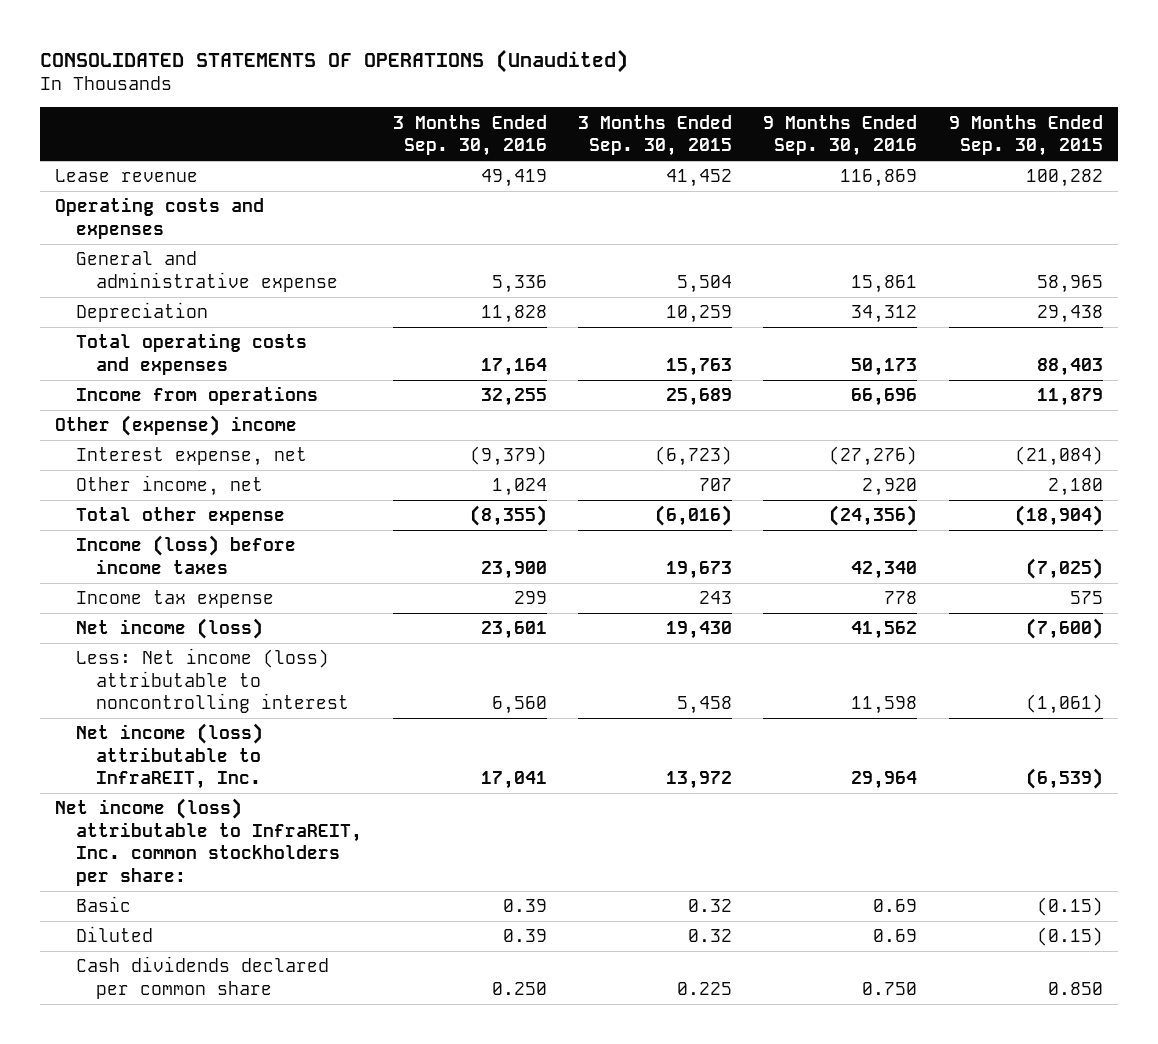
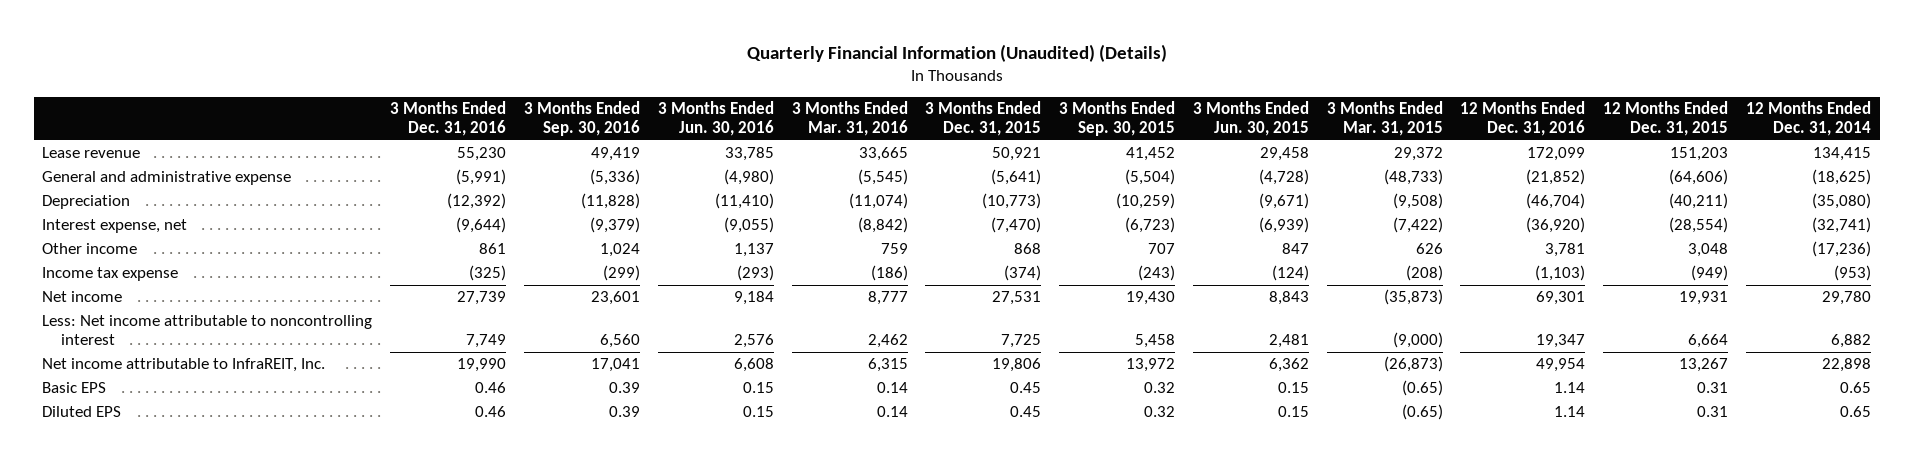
[39,48,628,73] CONSOLIDATED STATEMENTS OF OPERATIONS (Unaudited) -> [746,43,1167,62] Quarterly Financial Information (Unaudited) (Details)
[763,114,918,157] 9 Months Ended Sep. 30, 2016 -> none
[948,114,1103,157] 9 Months Ended Sep. 30, 2015 -> none
none -> [390,101,507,137] 3 Months Ended Dec. 31, 2016
none -> [657,101,774,137] 3 Months Ended Jun. 30, 2016
none -> [791,101,908,137] 3 Months Ended Mar. 31, 2016
none -> [925,101,1042,137] 3 Months Ended Dec. 31, 2015
none -> [1192,101,1309,137] 3 Months Ended Jun. 30, 2015
none -> [1326,101,1443,137] 3 Months Ended Mar. 31, 2015
none -> [1460,101,1586,137] 12 Months Ended Dec. 31, 2016
none -> [1603,101,1729,137] 12 Months Ended Dec. 31, 2015
none -> [1745,101,1871,137] 12 Months Ended Dec. 31, 2014
[55,197,265,239] Operating costs and expenses -> none
[75,333,307,375] Total operating costs and expenses -> none
[75,386,318,406] Income from operations -> none
[55,415,298,437] Other (expense) income -> none
[491,274,547,293] 5,336 -> [589,169,640,186] (5,336)
[677,274,733,293] 5,504 -> [1125,169,1176,186] (5,504)
[480,305,547,324] 11,828 -> [580,193,640,210] (11,828)
[666,305,733,324] 10,259 -> [1116,193,1176,210] (10,259)
[75,507,285,526] Total other expense -> none
[75,535,296,574] Income (loss) before income taxes -> none
[55,798,362,886] Net income (loss) attributable to InfraREIT, Inc. common stockholders per share: -> none
[75,956,329,999] Cash dividends declared per common share -> none
[75,475,263,497] Other income, net -> [42,243,138,255] Other income
[513,591,547,605] 299 -> [602,265,640,282] (299)
[699,591,733,605] 243 -> [1138,265,1176,282] (243)
[75,618,263,640] Net income (loss) -> [42,291,123,303] Net income
[75,648,350,714] Less: Net income (loss) attributable to noncontrolling interest -> [42,315,373,345] Less: Net income attributable to noncontrolling interest
[75,723,263,790] Net income (loss) attributable to InfraREIT, Inc. -> [42,358,326,373] Net income attributable to InfraREIT, Inc.
[75,896,131,913] Basic -> [42,382,107,394] Basic EPS
[75,926,153,943] Diluted -> [42,406,122,418] Diluted EPS

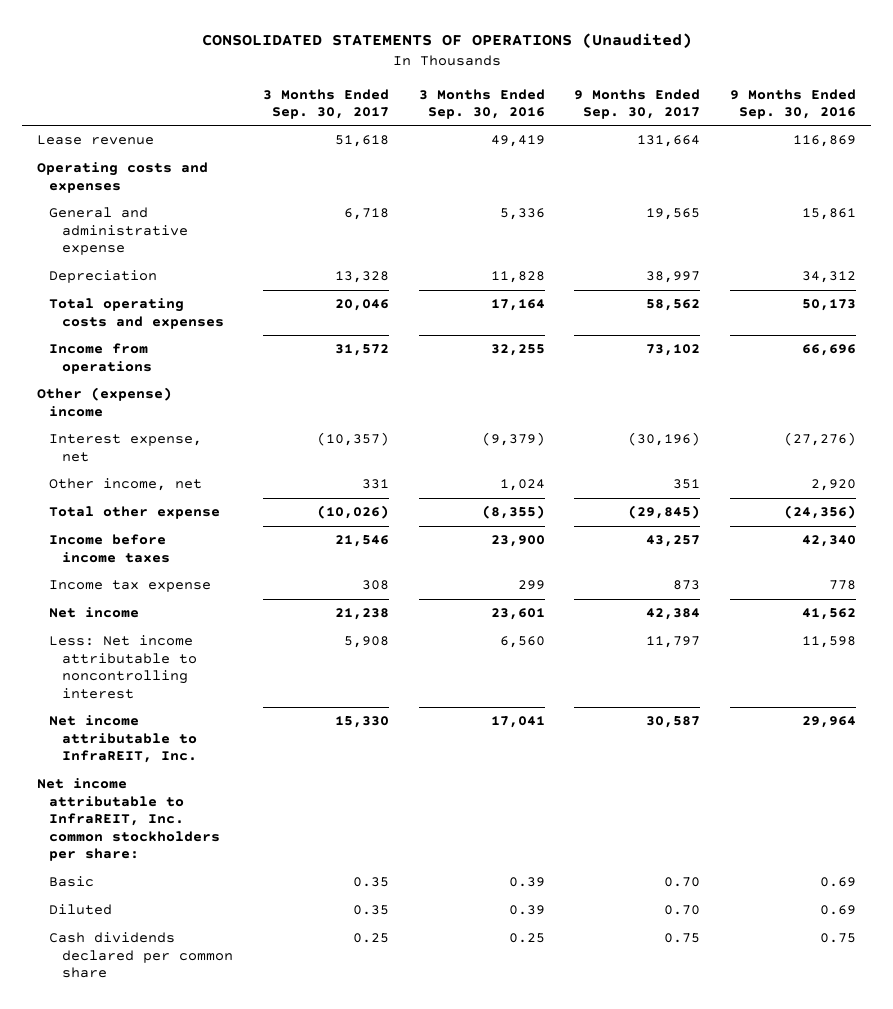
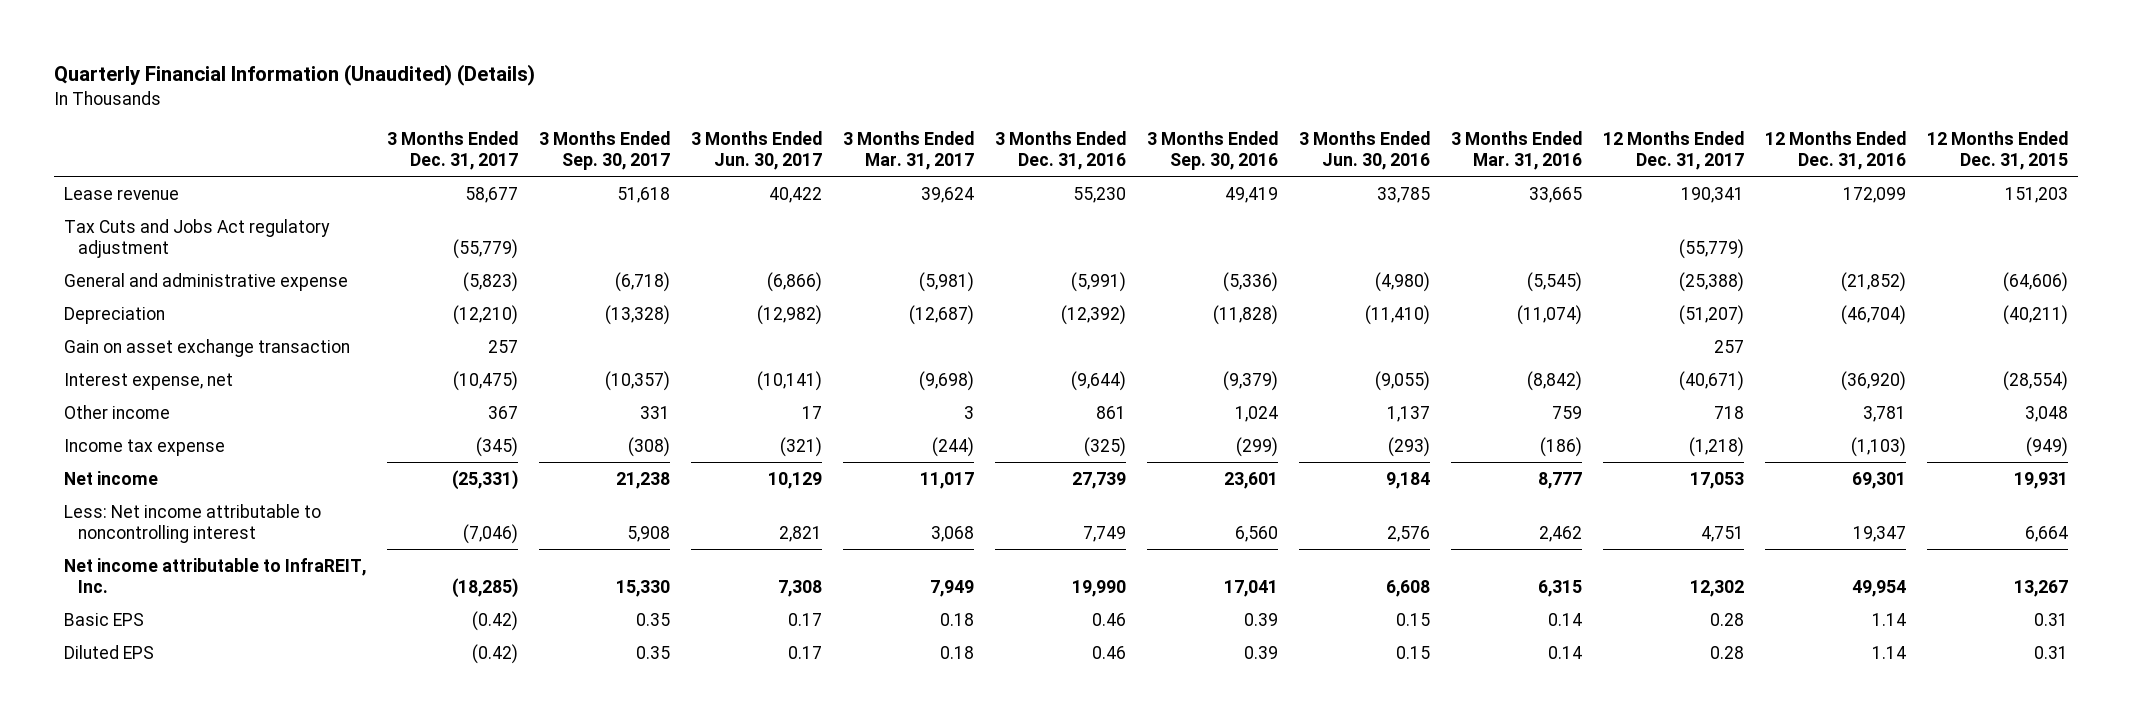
[201,33,692,49] CONSOLIDATED STATEMENTS OF OPERATIONS (Unaudited) -> [54,64,536,87] Quarterly Financial Information (Unaudited) (Details)
[574,88,701,120] 9 Months Ended Sep. 30, 2017 -> none
[730,88,857,120] 9 Months Ended Sep. 30, 2016 -> none
none -> [387,131,519,171] 3 Months Ended Dec. 31, 2017
none -> [691,131,823,171] 3 Months Ended Jun. 30, 2017
none -> [843,131,975,171] 3 Months Ended Mar. 31, 2017
none -> [995,131,1127,171] 3 Months Ended Dec. 31, 2016
none -> [1298,131,1430,171] 3 Months Ended Jun. 30, 2016
none -> [1450,131,1582,171] 3 Months Ended Mar. 31, 2016
none -> [1602,131,1744,171] 12 Months Ended Dec. 31, 2017
none -> [1764,131,1906,171] 12 Months Ended Dec. 31, 2016
none -> [1926,131,2068,171] 12 Months Ended Dec. 31, 2015
[36,162,208,193] Operating costs and expenses -> none
[49,298,224,329] Total operating costs and expenses -> none
[49,343,152,374] Income from operations -> none
[36,387,172,417] Other (expense) income -> none
none -> [64,218,331,258] Tax Cuts and Jobs Act regulatory adjustment
[343,208,389,221] 6,718 -> [615,271,671,292] (6,718)
[499,208,545,221] 5,336 -> [1223,271,1279,292] (5,336)
[334,271,389,284] 13,328 -> [605,304,671,325] (13,328)
[490,271,545,284] 11,828 -> [1213,304,1279,325] (11,828)
none -> [64,338,351,357] Gain on asset exchange transaction
[49,506,221,520] Total other expense -> none
[49,534,170,563] Income before income taxes -> none
[49,478,203,492] Other income, net -> [64,404,171,419] Other income
[361,580,389,591] 308 -> [628,436,671,457] (308)
[517,580,545,591] 299 -> [1236,436,1279,457] (299)
[36,778,221,862] Net income attributable to InfraREIT, Inc. common stockholders per share: -> none
[49,932,233,979] Cash dividends declared per common share -> none
[49,876,95,888] Basic -> [64,612,145,626] Basic EPS
[49,904,113,916] Diluted -> [64,644,155,659] Diluted EPS

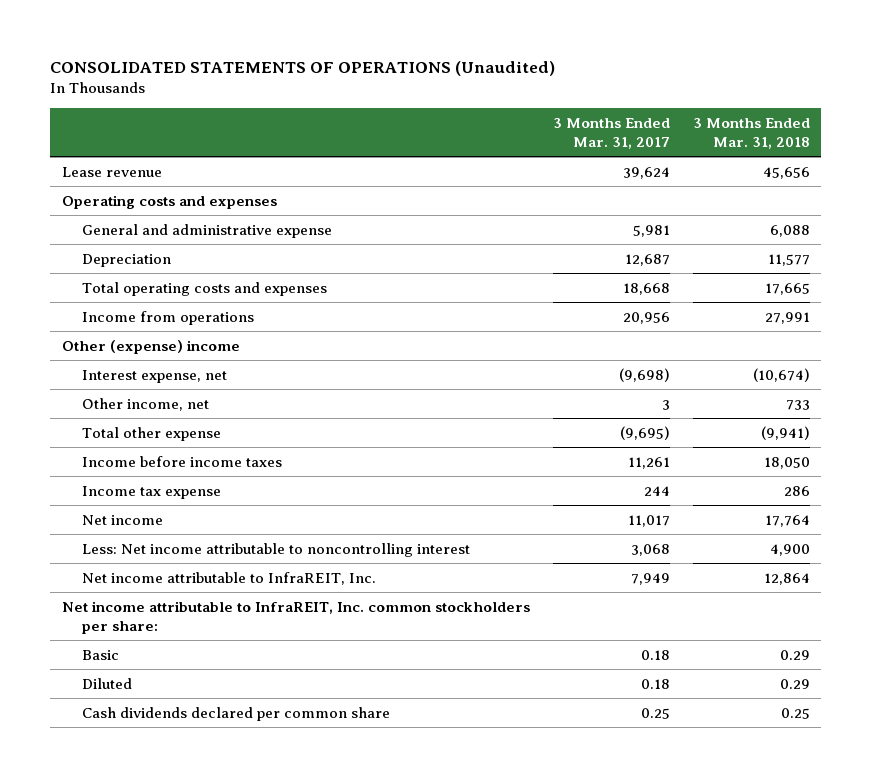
[54,64,536,87] Quarterly Financial Information (Unaudited) (Details) -> [50,61,556,77] CONSOLIDATED STATEMENTS OF OPERATIONS (Unaudited)
[387,131,519,171] 3 Months Ended Dec. 31, 2017 -> none
[539,131,671,171] 3 Months Ended Sep. 30, 2017 -> none
[691,131,823,171] 3 Months Ended Jun. 30, 2017 -> none
[995,131,1127,171] 3 Months Ended Dec. 31, 2016 -> none
[1147,131,1279,171] 3 Months Ended Sep. 30, 2016 -> none
[1298,131,1430,171] 3 Months Ended Jun. 30, 2016 -> none
[1450,131,1582,171] 3 Months Ended Mar. 31, 2016 -> none
[1602,131,1744,171] 12 Months Ended Dec. 31, 2017 -> none
[1764,131,1906,171] 12 Months Ended Dec. 31, 2016 -> none
[1926,131,2068,171] 12 Months Ended Dec. 31, 2015 -> none
none -> [692,117,810,149] 3 Months Ended Mar. 31, 2018
[64,218,331,258] Tax Cuts and Jobs Act regulatory adjustment -> none
[64,338,351,357] Gain on asset exchange transaction -> none
none -> [61,194,277,209] Operating costs and expenses
[919,271,975,292] (5,981) -> [632,224,670,237] 5,981
[909,304,975,325] (12,687) -> [624,253,670,266] 12,687
none -> [81,281,327,296] Total operating costs and expenses
none -> [81,310,254,325] Income from operations
none -> [61,339,240,354] Other (expense) income
[64,404,171,419] Other income -> [81,397,209,411] Other income, net
none -> [81,426,221,441] Total other expense
none -> [81,455,282,467] Income before income taxes
[932,436,975,457] (244) -> [643,485,670,496] 244
none -> [61,600,530,634] Net income attributable to InfraREIT, Inc. common stockholders per share:
[64,612,145,626] Basic EPS -> [81,649,119,660] Basic
[64,644,155,659] Diluted EPS -> [81,677,132,689] Diluted
none -> [81,706,390,721] Cash dividends declared per common share

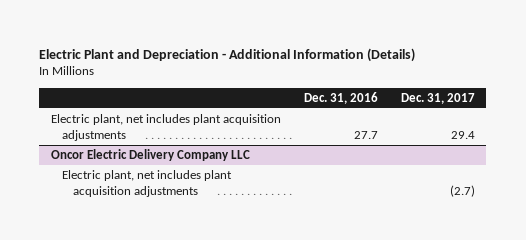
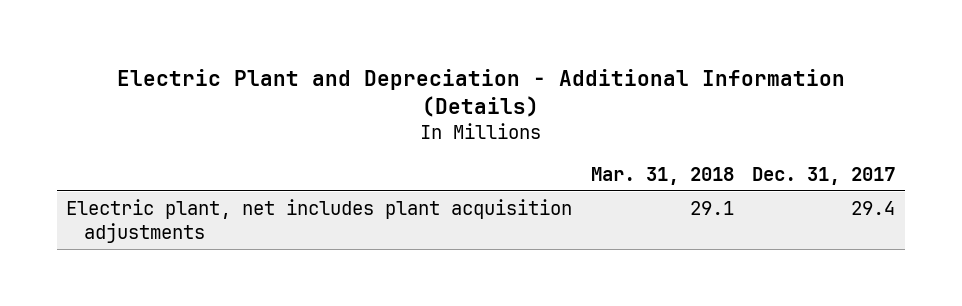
[303,91,378,104] Dec. 31, 2016 -> none
none -> [590,166,734,185] Mar. 31, 2018
[50,149,250,162] Oncor Electric Delivery Company LLC -> none
[61,170,232,197] Electric plant, net includes plant acquisition adjustments -> none

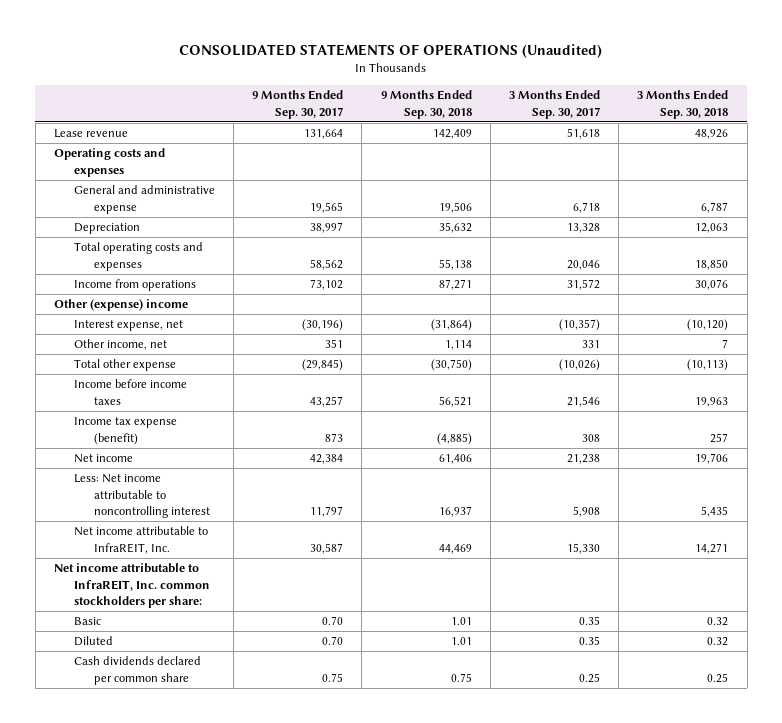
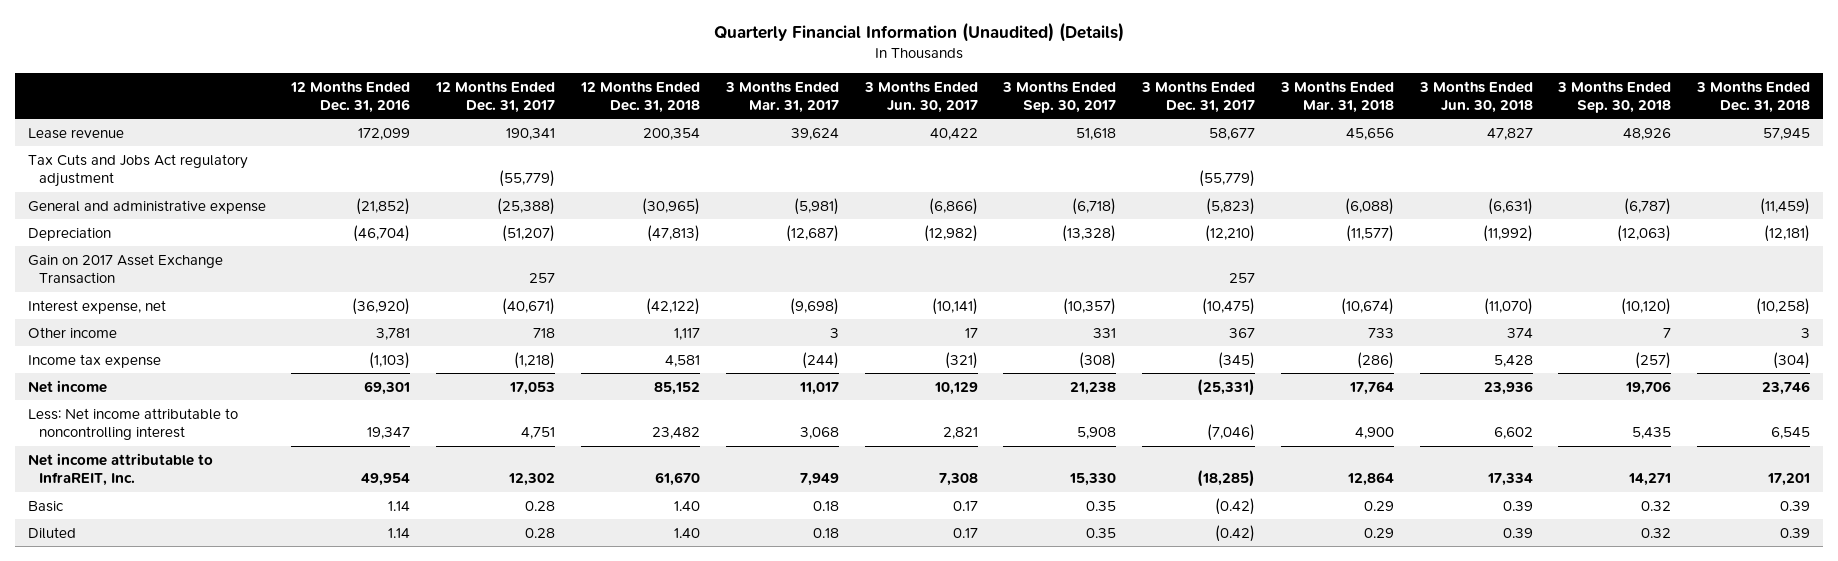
[179,43,603,58] CONSOLIDATED STATEMENTS OF OPERATIONS (Unaudited) -> [713,21,1124,42] Quarterly Financial Information (Unaudited) (Details)
[252,90,344,119] 9 Months Ended Sep. 30, 2017 -> none
[380,90,472,119] 9 Months Ended Sep. 30, 2018 -> none
none -> [290,80,411,113] 12 Months Ended Dec. 31, 2016
none -> [435,80,556,113] 12 Months Ended Dec. 31, 2017
none -> [579,80,700,113] 12 Months Ended Dec. 31, 2018
none -> [724,80,839,113] 3 Months Ended Mar. 31, 2017
none -> [863,80,978,113] 3 Months Ended Jun. 30, 2017
none -> [1141,80,1256,113] 3 Months Ended Dec. 31, 2017
none -> [1279,80,1394,113] 3 Months Ended Mar. 31, 2018
none -> [1418,80,1533,113] 3 Months Ended Jun. 30, 2018
none -> [1696,80,1811,113] 3 Months Ended Dec. 31, 2018
[53,148,165,177] Operating costs and expenses -> none
[73,242,203,271] Total operating costs and expenses -> none
[73,279,196,292] Income from operations -> none
[53,299,188,312] Other (expense) income -> none
none -> [27,153,248,187] Tax Cuts and Jobs Act regulatory adjustment
[572,201,600,213] 6,718 -> [1072,197,1117,215] (6,718)
[701,201,729,213] 6,787 -> [1624,197,1672,215] (6,787)
[566,223,600,234] 13,328 -> [1062,224,1117,242] (13,328)
[695,223,729,234] 12,063 -> [1617,224,1672,242] (12,063)
none -> [27,253,223,284] Gain on 2017 Asset Exchange Transaction
[73,359,176,372] Total other expense -> none
[73,379,187,405] Income before income taxes -> none
[73,339,167,351] Other income, net -> [27,326,117,338] Other income
[73,417,177,445] Income tax expense (benefit) -> [27,353,161,368] Income tax expense
[581,433,600,442] 308 -> [1079,351,1117,369] (308)
[710,432,729,443] 257 -> [1635,351,1672,369] (257)
[53,563,210,609] Net income attributable to InfraREIT, Inc. common stockholders per share: -> none
[73,656,201,685] Cash dividends declared per common share -> none

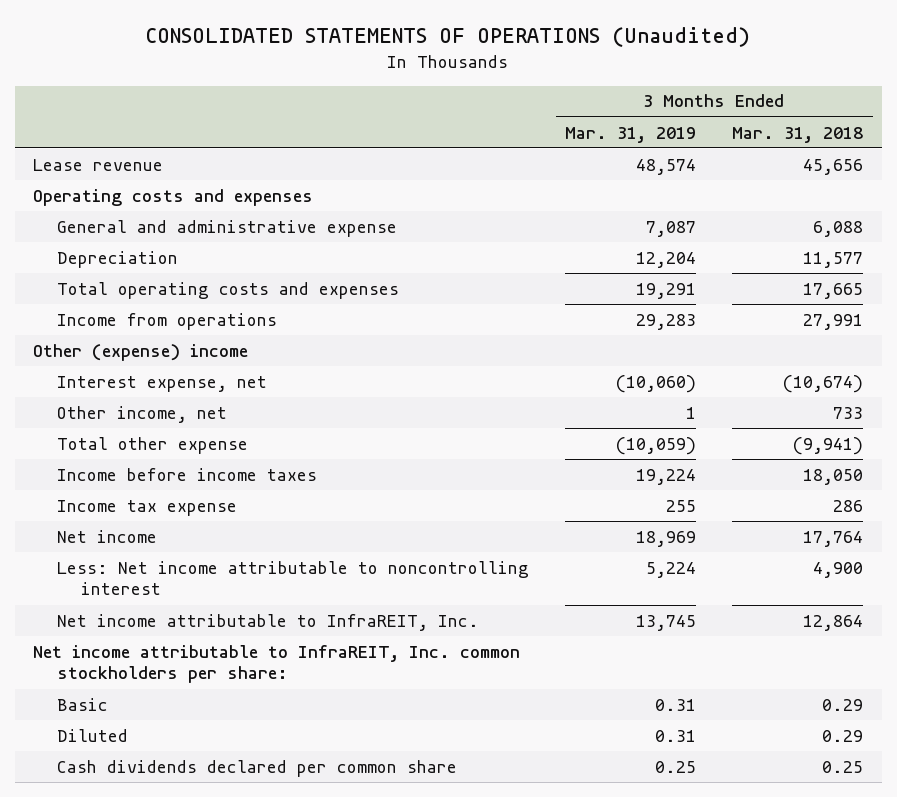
[713,21,1124,42] Quarterly Financial Information (Unaudited) (Details) -> [145,27,751,48] CONSOLIDATED STATEMENTS OF OPERATIONS (Unaudited)
[290,80,411,113] 12 Months Ended Dec. 31, 2016 -> none
[435,80,556,113] 12 Months Ended Dec. 31, 2017 -> none
[579,80,700,113] 12 Months Ended Dec. 31, 2018 -> none
[724,80,839,113] 3 Months Ended Mar. 31, 2017 -> none
[863,80,978,113] 3 Months Ended Jun. 30, 2017 -> none
[1002,80,1117,113] 3 Months Ended Sep. 30, 2017 -> none
[1141,80,1256,113] 3 Months Ended Dec. 31, 2017 -> none
[1418,80,1533,113] 3 Months Ended Jun. 30, 2018 -> none
[1557,80,1672,113] 3 Months Ended Sep. 30, 2018 -> none
[1696,80,1811,113] 3 Months Ended Dec. 31, 2018 -> none
none -> [565,126,697,143] Mar. 31, 2019
[27,153,248,187] Tax Cuts and Jobs Act regulatory adjustment -> none
[27,253,223,284] Gain on 2017 Asset Exchange Transaction -> none
none -> [33,188,314,206] Operating costs and expenses
[1344,197,1394,215] (6,088) -> [813,220,864,237] 6,088
[1345,224,1394,242] (11,577) -> [803,251,864,268] 11,577
none -> [56,281,399,299] Total operating costs and expenses
none -> [56,312,277,330] Income from operations
none -> [33,343,249,361] Other (expense) income
[27,326,117,338] Other income -> [56,405,227,423] Other income, net
none -> [56,436,248,454] Total other expense
none -> [56,467,317,481] Income before income taxes
[1356,351,1394,369] (286) -> [833,499,864,512] 286
none -> [33,644,521,684] Net income attributable to InfraREIT, Inc. common stockholders per share:
none -> [56,759,457,777] Cash dividends declared per common share

